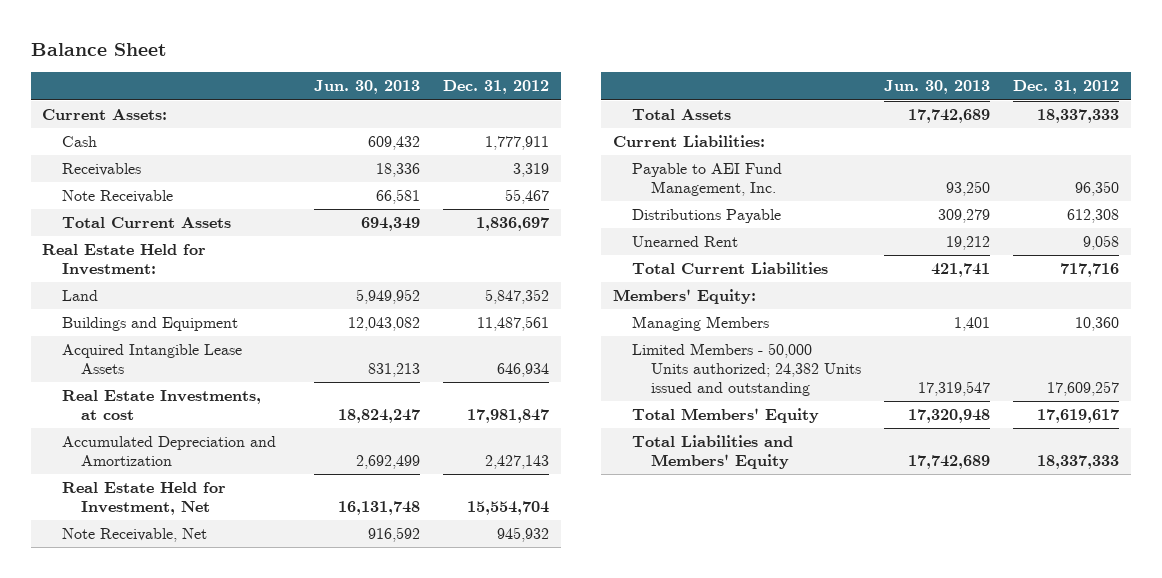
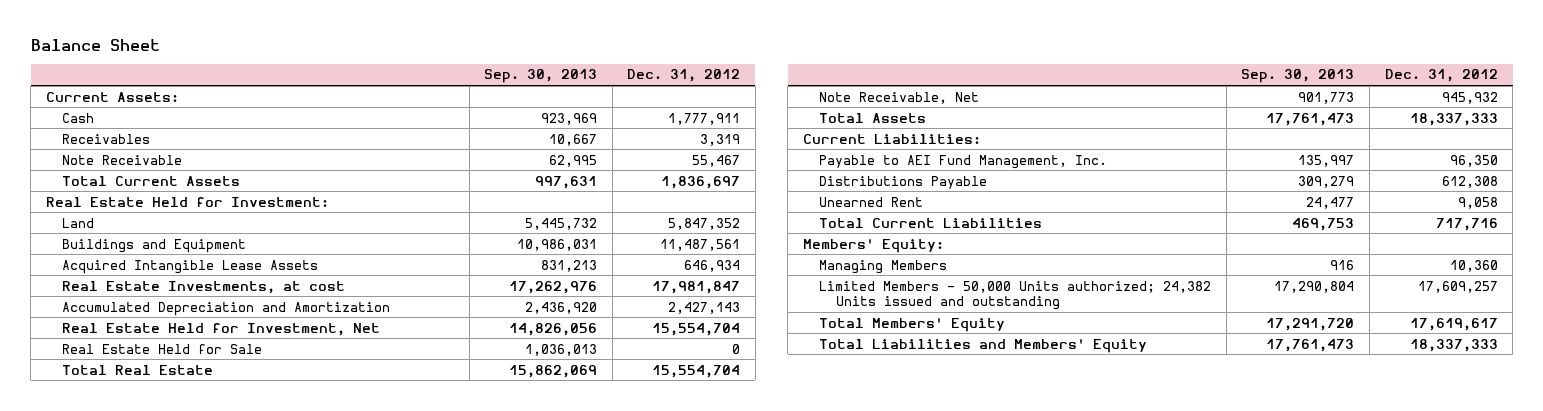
[313,80,420,95] Jun. 30, 2013 -> none
none -> [484,69,598,84] Sep. 30, 2013
none -> [61,343,262,354] Real Estate Held for Sale
none -> [61,364,213,375] Total Real Estate

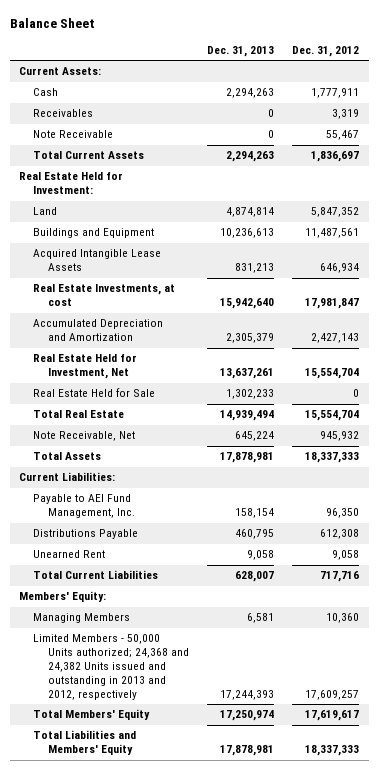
[484,69,598,84] Sep. 30, 2013 -> none
none -> [206,45,274,57] Dec. 31, 2013
[819,280,1212,311] Limited Members - 50,000 Units authorized; 24,382 Units issued and outstanding -> [33,634,189,701] Limited Members - 50,000 Units authorized; 24,368 and 24,382 Units issued and outstanding in 2013 and 2012, respectively

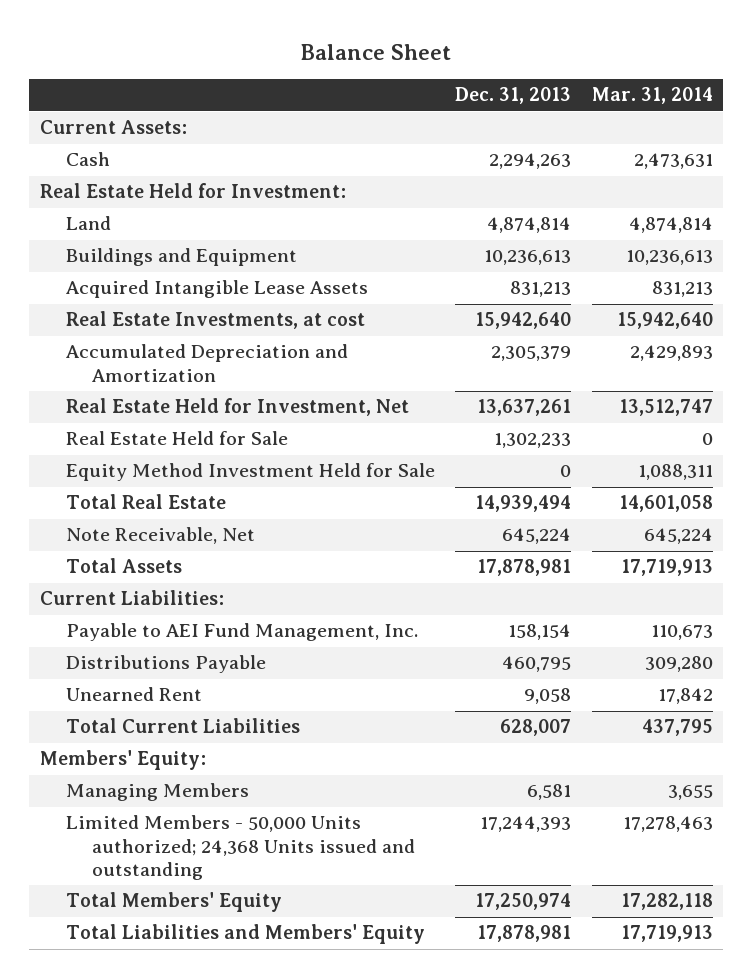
[292,45,360,57] Dec. 31, 2012 -> none
none -> [592,87,714,105] Mar. 31, 2014
[33,109,94,118] Receivables -> none
[33,130,114,139] Note Receivable -> none
[33,151,145,160] Total Current Assets -> none
none -> [65,463,435,482] Equity Method Investment Held for Sale
[33,634,189,701] Limited Members - 50,000 Units authorized; 24,368 and 24,382 Units issued and outstanding in 2013 and 2012, respectively -> [65,815,415,881] Limited Members - 50,000 Units authorized; 24,368 Units issued and outstanding

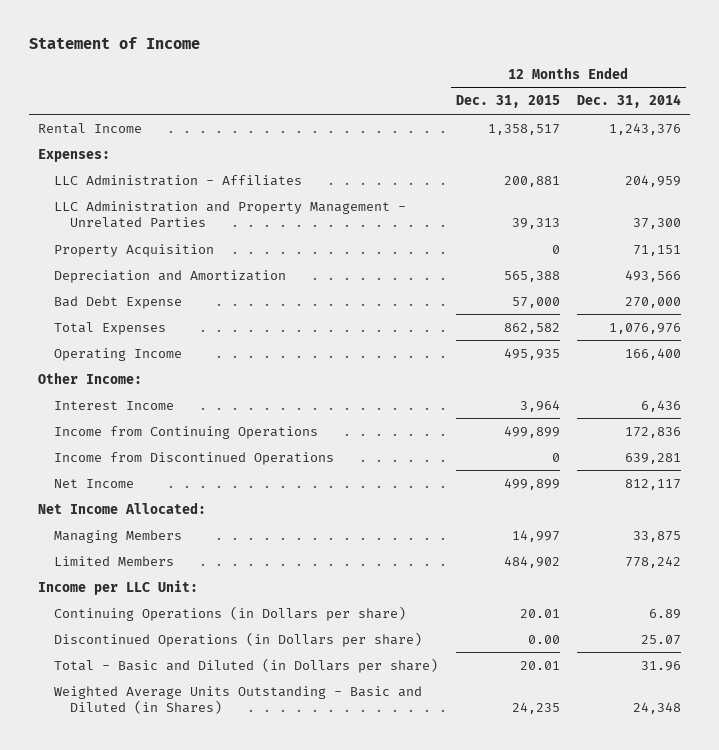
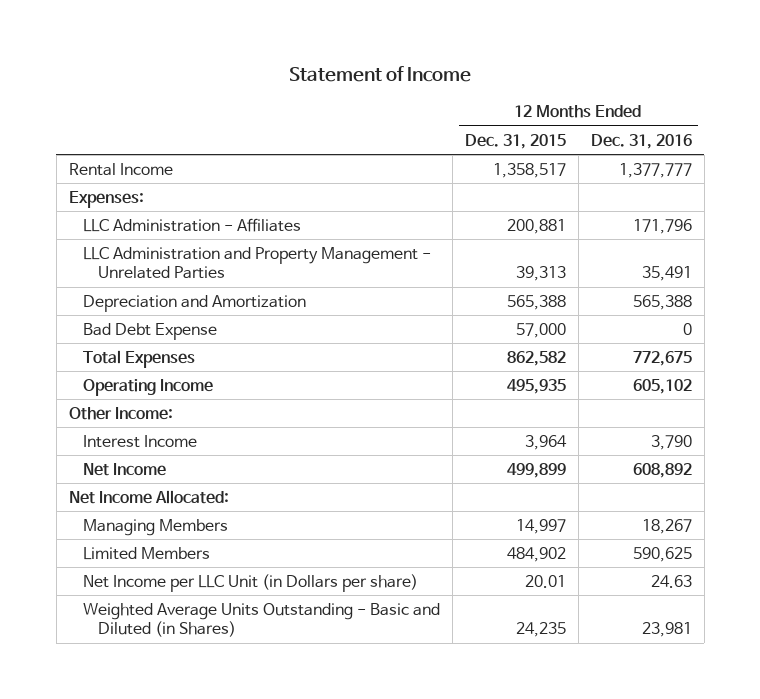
[577,94,682,109] Dec. 31, 2014 -> none
none -> [590,133,692,149] Dec. 31, 2016
[54,243,215,257] Property Acquisition -> none
[54,425,319,439] Income from Continuing Operations -> none
[54,451,335,465] Income from Discontinued Operations -> none
[37,579,198,595] Income per LLC Unit: -> none
[54,605,407,621] Continuing Operations (in Dollars per share) -> none
[54,631,423,647] Discontinued Operations (in Dollars per share) -> none
[54,657,439,673] Total - Basic and Diluted (in Dollars per share) -> [83,574,419,593] Net Income per LLC Unit (in Dollars per share)

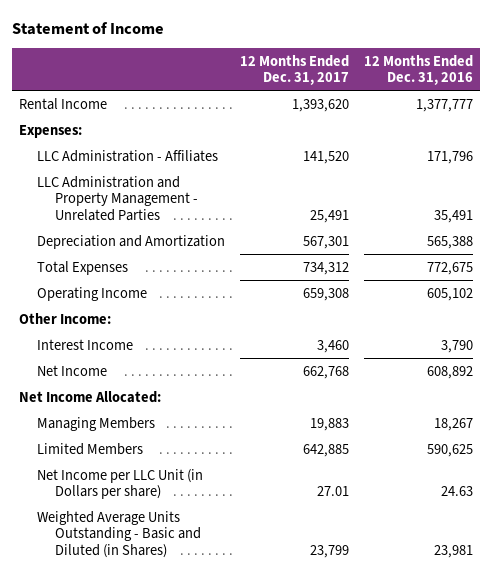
[465,133,567,149] Dec. 31, 2015 -> none
none -> [240,54,350,86] 12 Months Ended Dec. 31, 2017
[83,323,218,341] Bad Debt Expense -> none

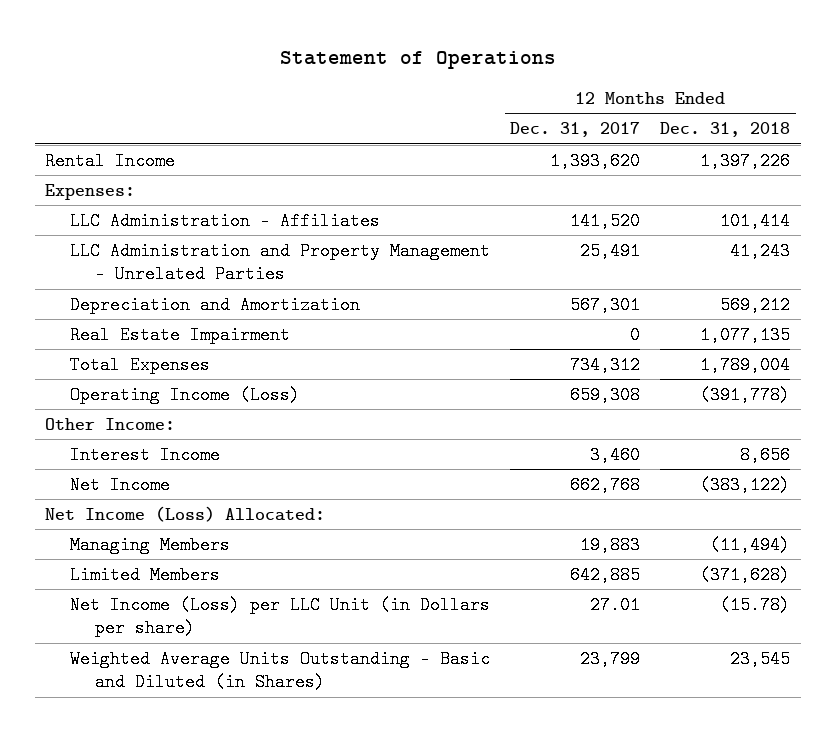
[11,21,164,35] Statement of Income -> [279,51,556,70] Statement of Operations
[363,54,473,86] 12 Months Ended Dec. 31, 2016 -> none
none -> [660,122,791,138] Dec. 31, 2018
none -> [69,325,290,344] Real Estate Impairment
[37,286,148,301] Operating Income -> [69,385,300,404] Operating Income (Loss)
[19,390,162,403] Net Income Allocated: -> [44,505,325,522] Net Income (Loss) Allocated:
[37,468,204,500] Net Income per LLC Unit (in Dollars per share) -> [69,595,490,638] Net Income (Loss) per LLC Unit (in Dollars per share)

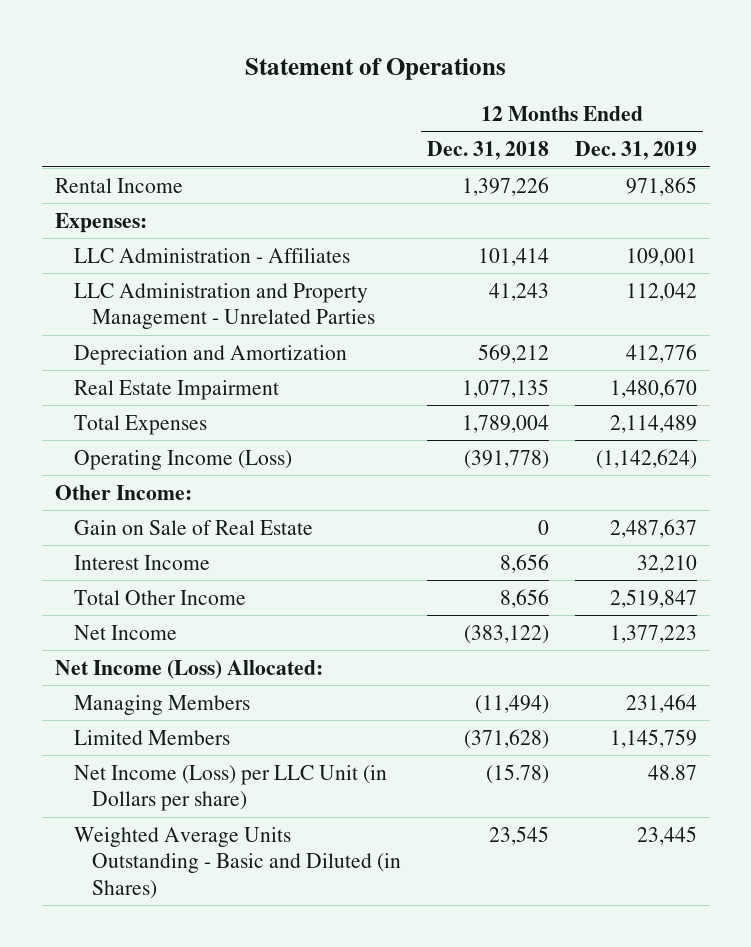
[510,122,641,138] Dec. 31, 2017 -> none
none -> [574,141,697,161] Dec. 31, 2019
none -> [73,519,313,535] Gain on Sale of Real Estate
none -> [73,589,246,605] Total Other Income

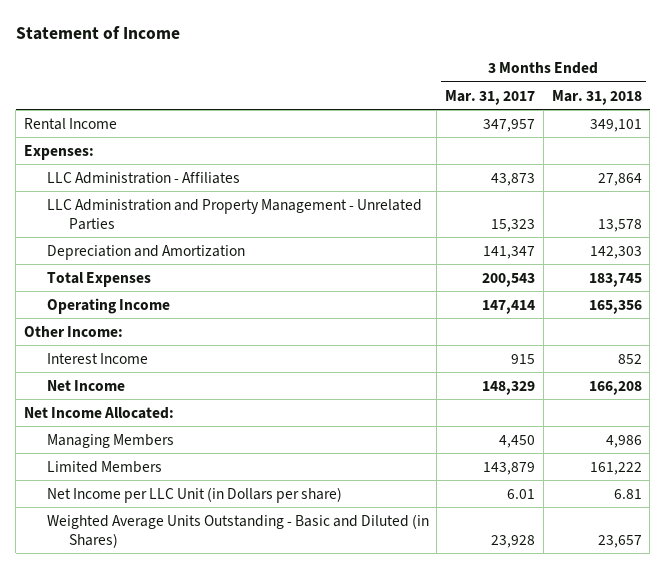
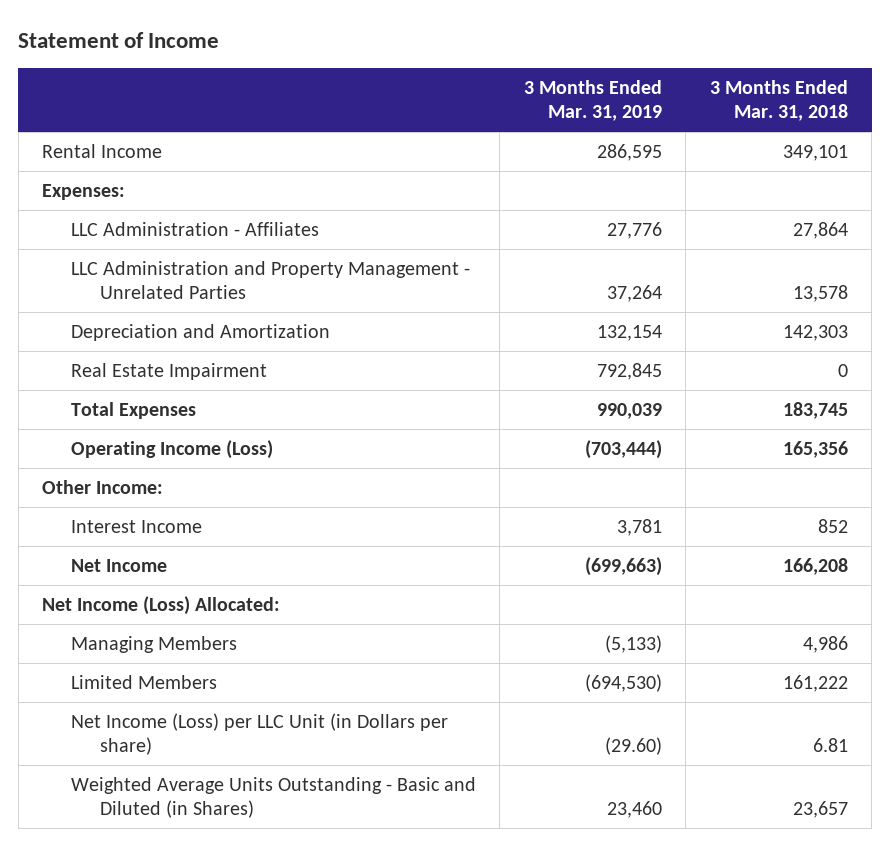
[445,89,536,105] Mar. 31, 2017 -> none
none -> [523,79,662,122] 3 Months Ended Mar. 31, 2019
none -> [70,362,267,380] Real Estate Impairment
[46,297,170,314] Operating Income -> [70,439,273,459] Operating Income (Loss)
[23,406,174,419] Net Income Allocated: -> [42,595,281,615] Net Income (Loss) Allocated:
[46,486,342,503] Net Income per LLC Unit (in Dollars per share) -> [70,712,448,756] Net Income (Loss) per LLC Unit (in Dollars per share)

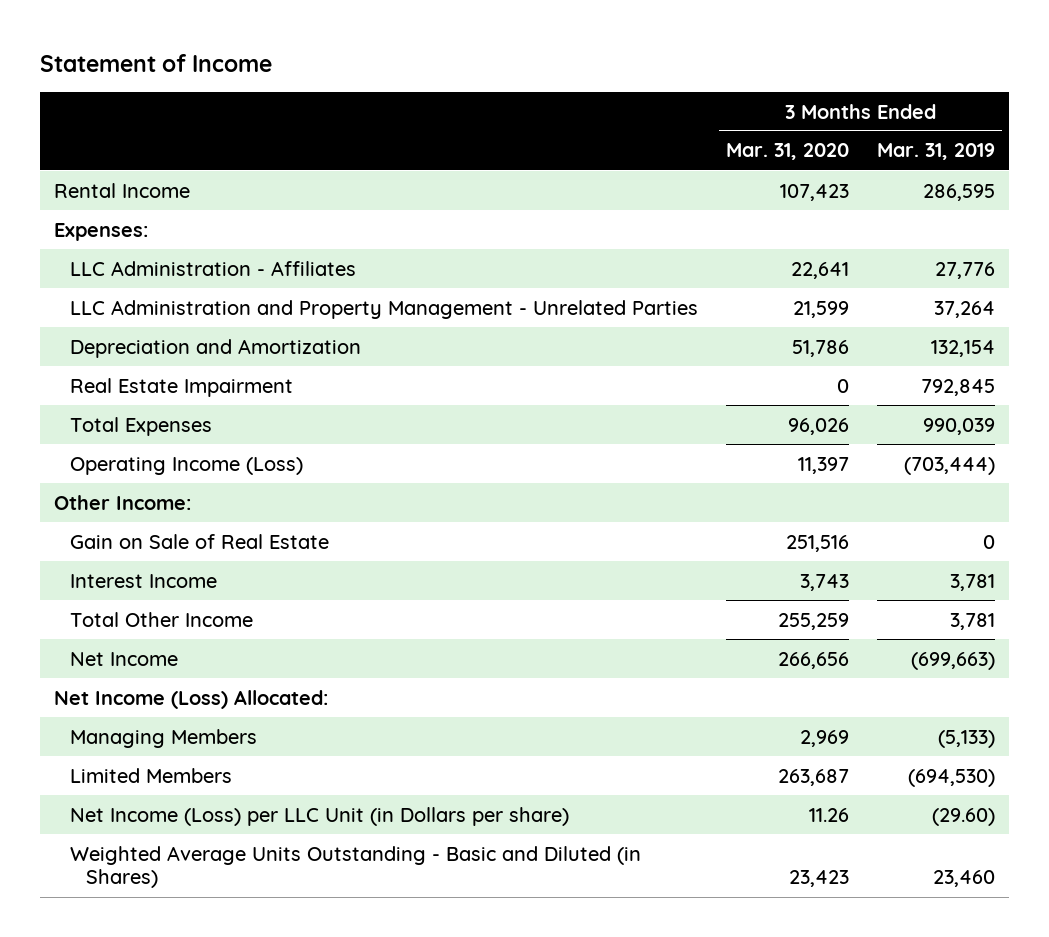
[709,79,848,122] 3 Months Ended Mar. 31, 2018 -> none
none -> [726,143,850,161] Mar. 31, 2020
none -> [70,533,330,549] Gain on Sale of Real Estate
none -> [70,611,254,627] Total Other Income

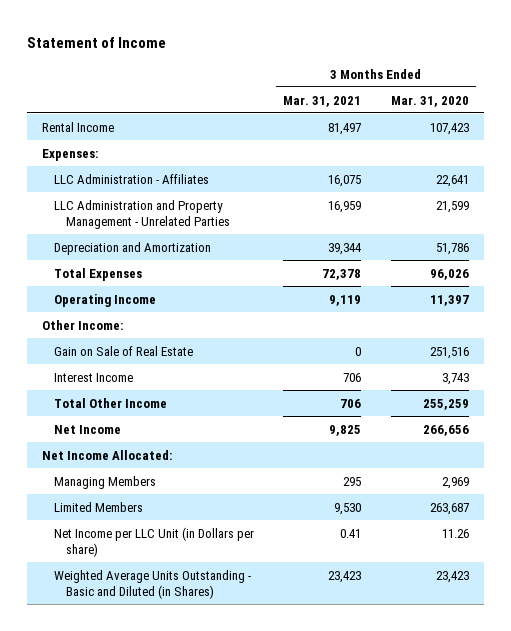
[877,143,996,161] Mar. 31, 2019 -> none
none -> [283,95,362,107] Mar. 31, 2021
[70,377,294,397] Real Estate Impairment -> none
[70,456,304,475] Operating Income (Loss) -> [54,293,157,307] Operating Income
[54,689,329,709] Net Income (Loss) Allocated: -> [41,449,172,460] Net Income Allocated:
[70,806,570,826] Net Income (Loss) per LLC Unit (in Dollars per share) -> [54,526,255,557] Net Income per LLC Unit (in Dollars per share)

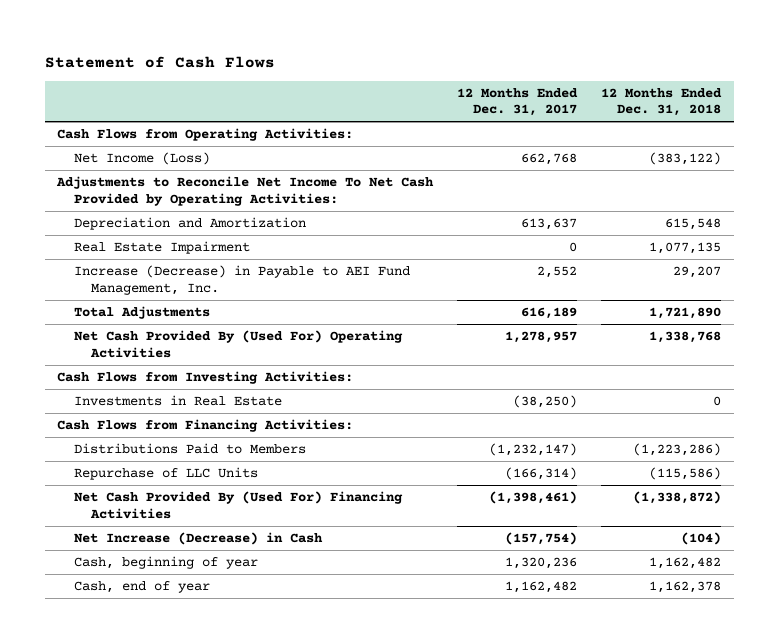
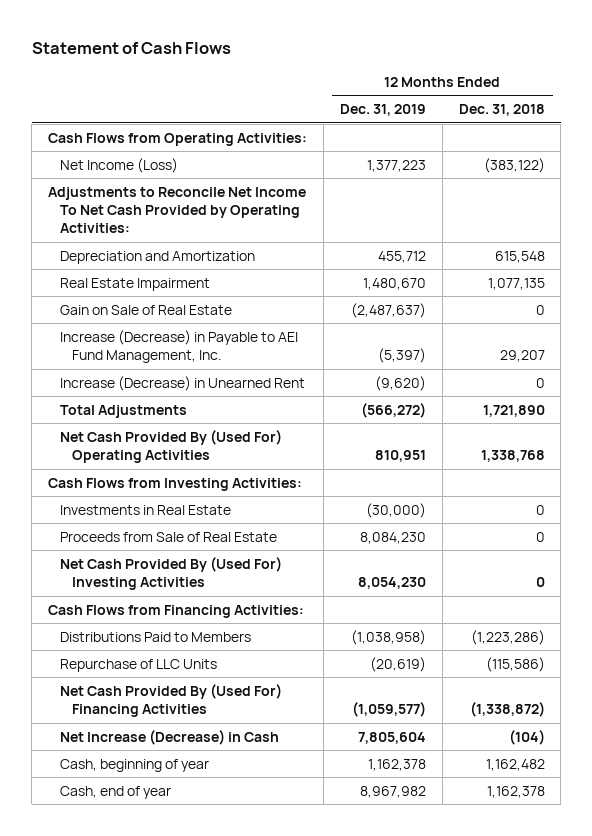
[457,87,579,117] 12 Months Ended Dec. 31, 2017 -> none
none -> [339,104,426,117] Dec. 31, 2019
none -> [60,304,233,315] Gain on Sale of Real Estate
none -> [60,375,306,391] Increase (Decrease) in Unearned Rent
none -> [60,531,278,542] Proceeds from Sale of Real Estate
none -> [60,556,283,591] Net Cash Provided By (Used For) Investing Activities

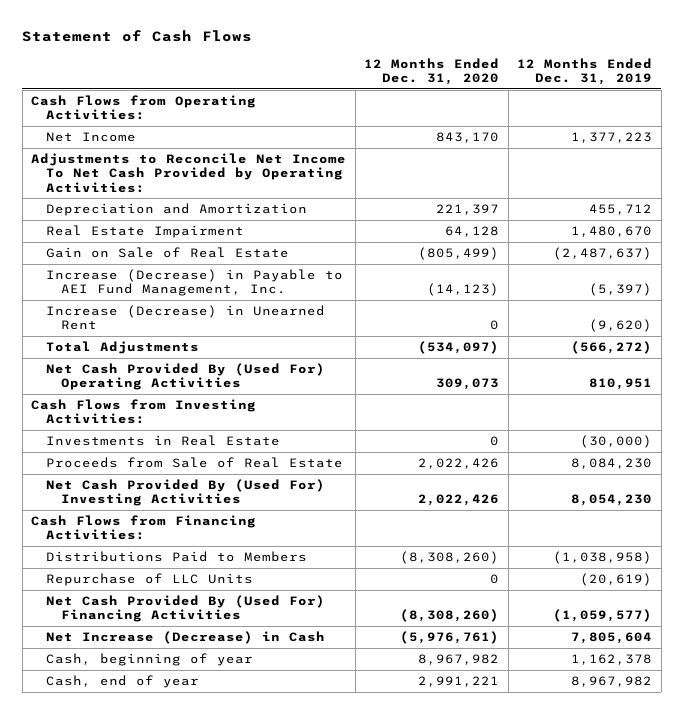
[458,104,545,117] Dec. 31, 2018 -> none
none -> [364,57,500,85] 12 Months Ended Dec. 31, 2020
[60,157,179,173] Net Income (Loss) -> [46,132,137,143] Net Income

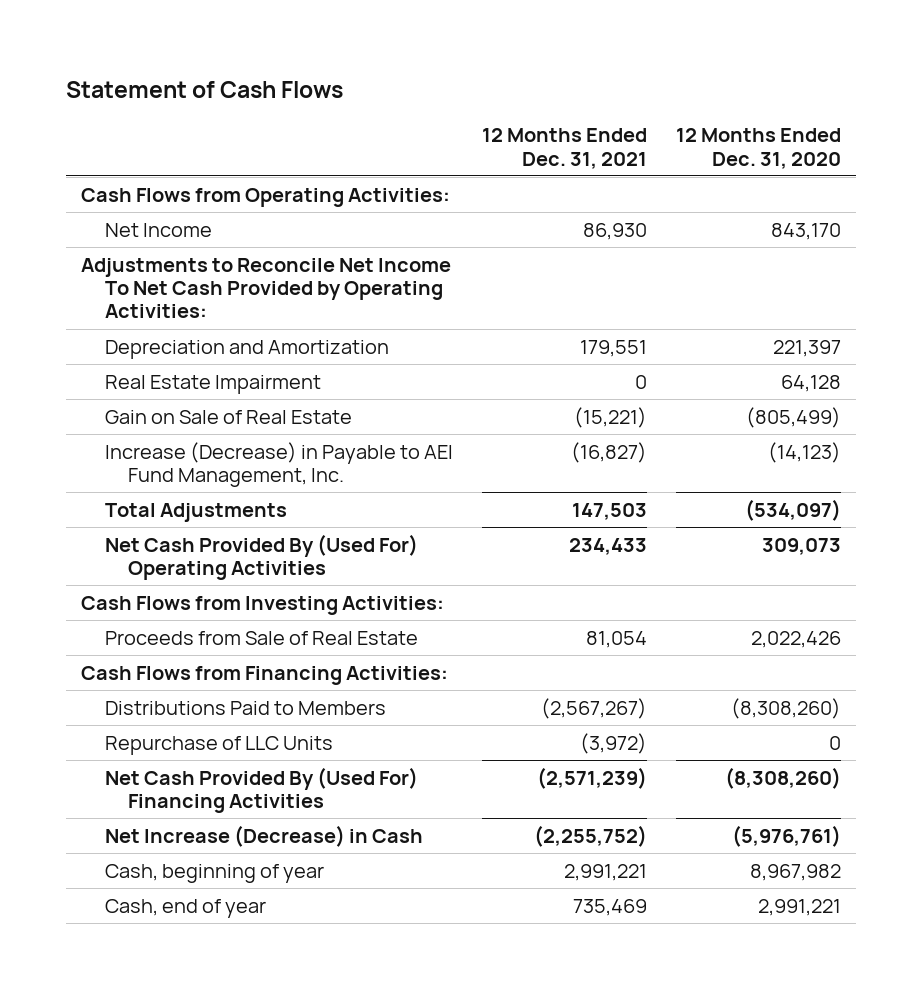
[517,57,653,85] 12 Months Ended Dec. 31, 2019 -> none
none -> [481,128,647,169] 12 Months Ended Dec. 31, 2021
[46,305,326,331] Increase (Decrease) in Unearned Rent -> none
[46,435,281,447] Investments in Real Estate -> none
[46,479,326,507] Net Cash Provided By (Used For) Investing Activities -> none

